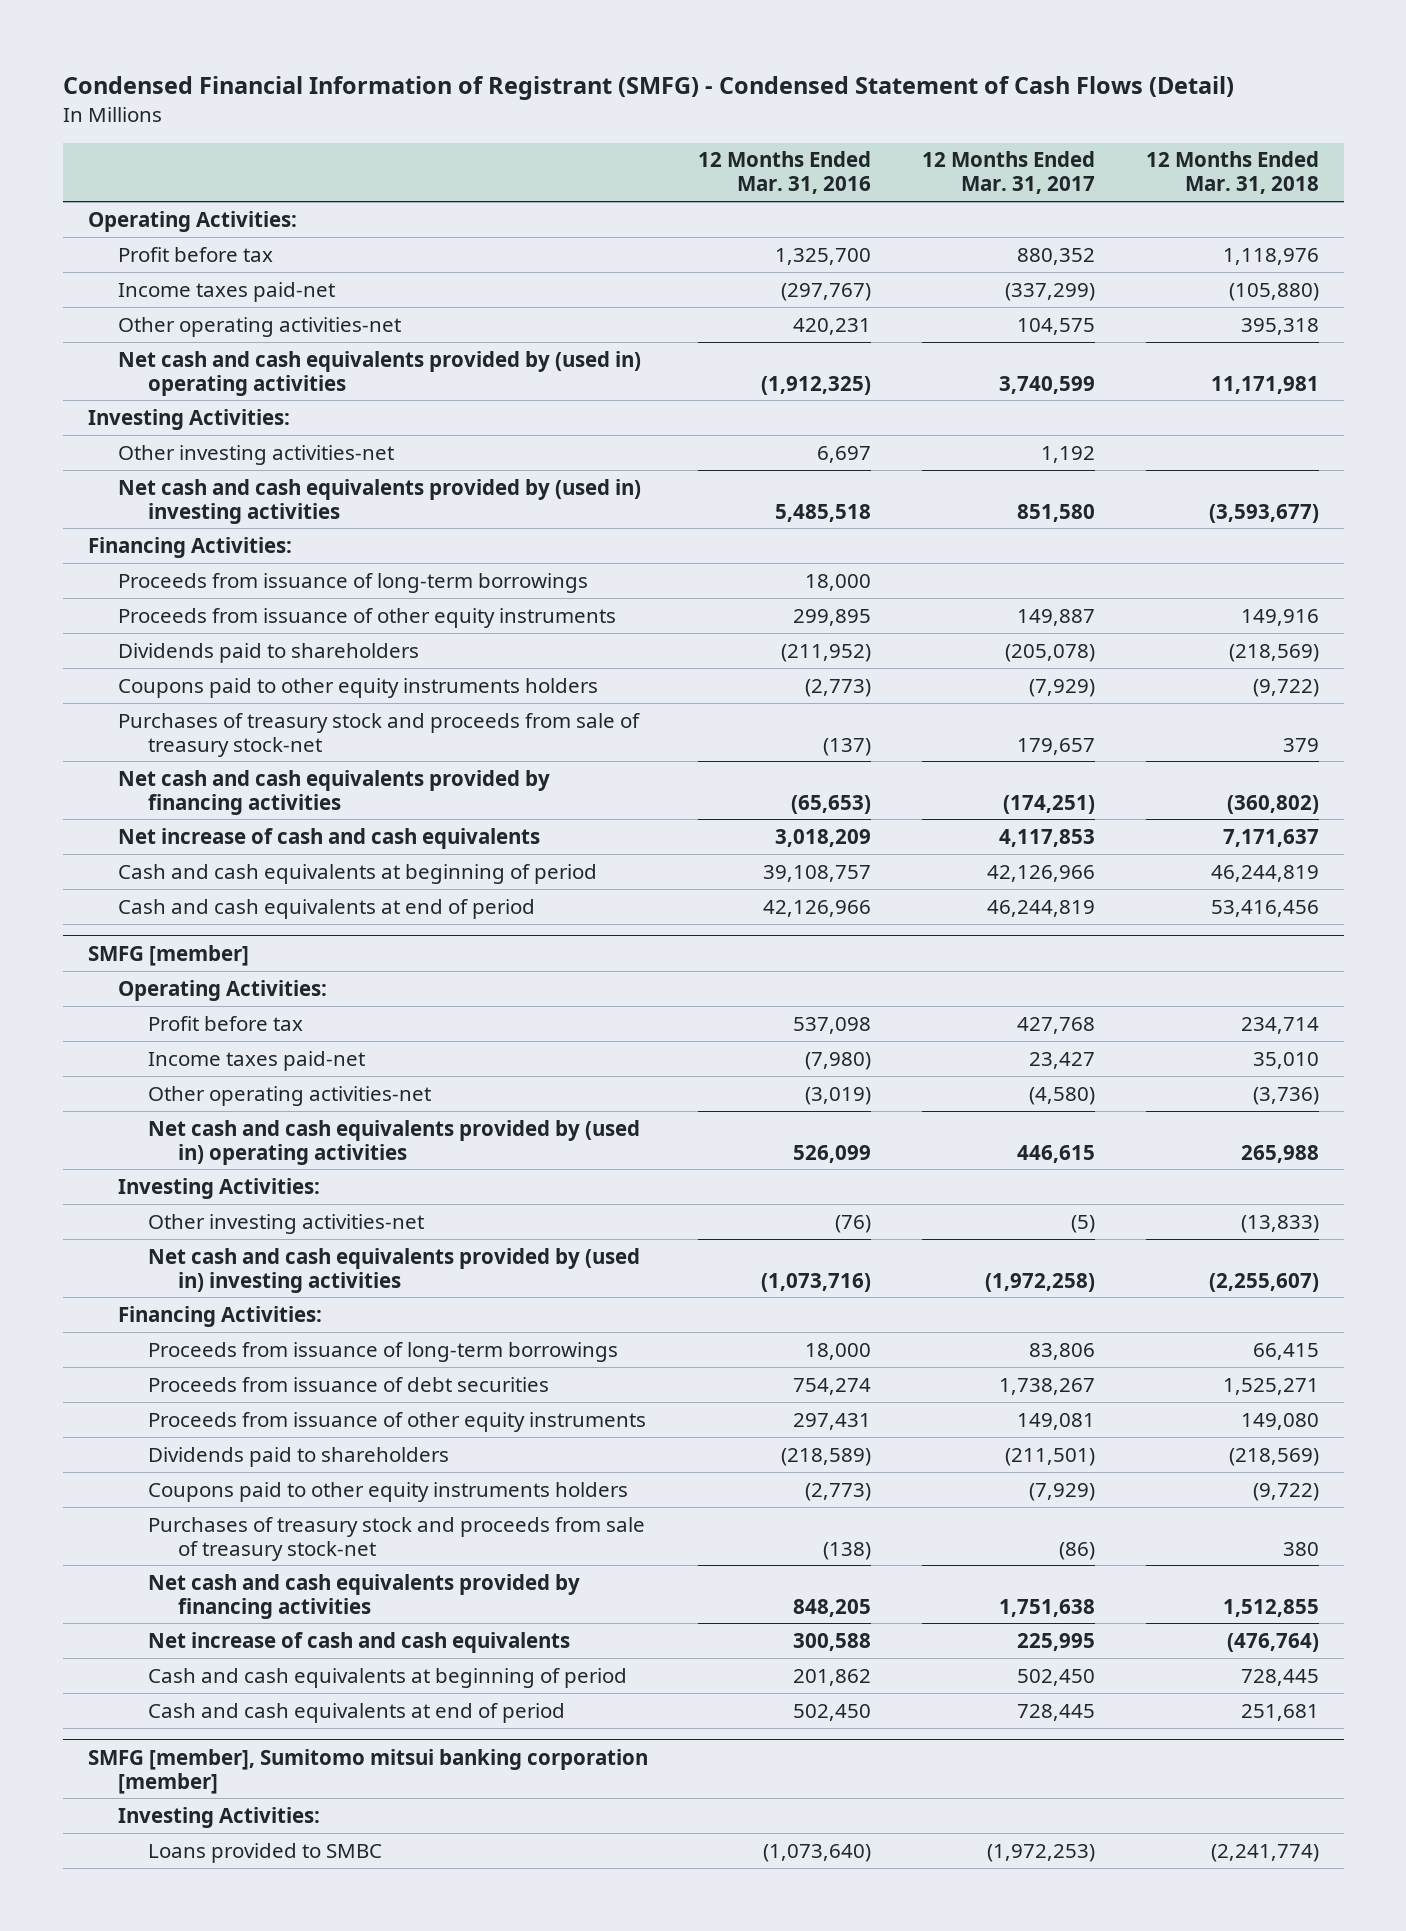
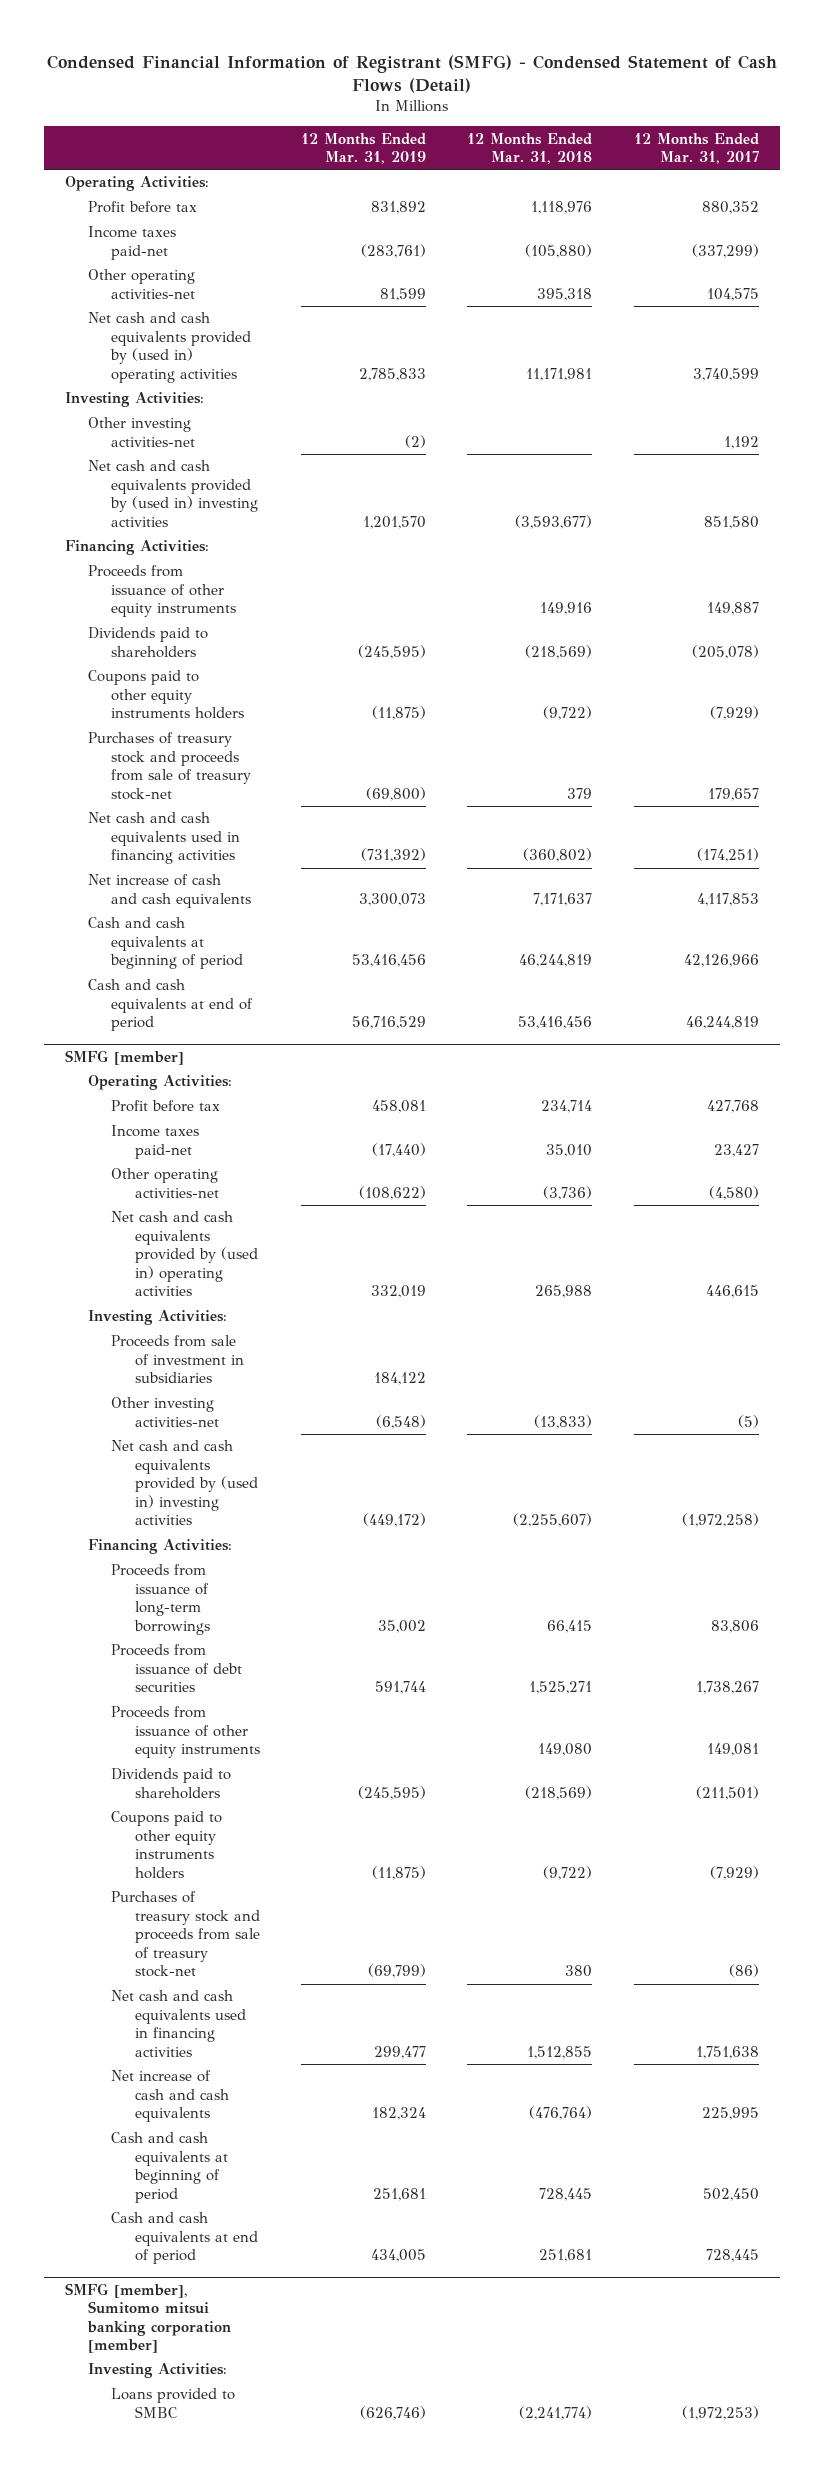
[698,151,872,195] 12 Months Ended Mar. 31, 2016 -> none
none -> [301,132,427,165] 12 Months Ended Mar. 31, 2019
[117,572,588,593] Proceeds from issuance of long-term borrowings -> none
[117,769,550,815] Net cash and cash equivalents provided by financing activities -> [88,812,241,865] Net cash and cash equivalents used in financing activities
none -> [111,1335,244,1384] Proceeds from sale of investment in subsidiaries
[148,1573,581,1619] Net cash and cash equivalents provided by financing activities -> [111,1990,246,2057] Net cash and cash equivalents used in financing activities

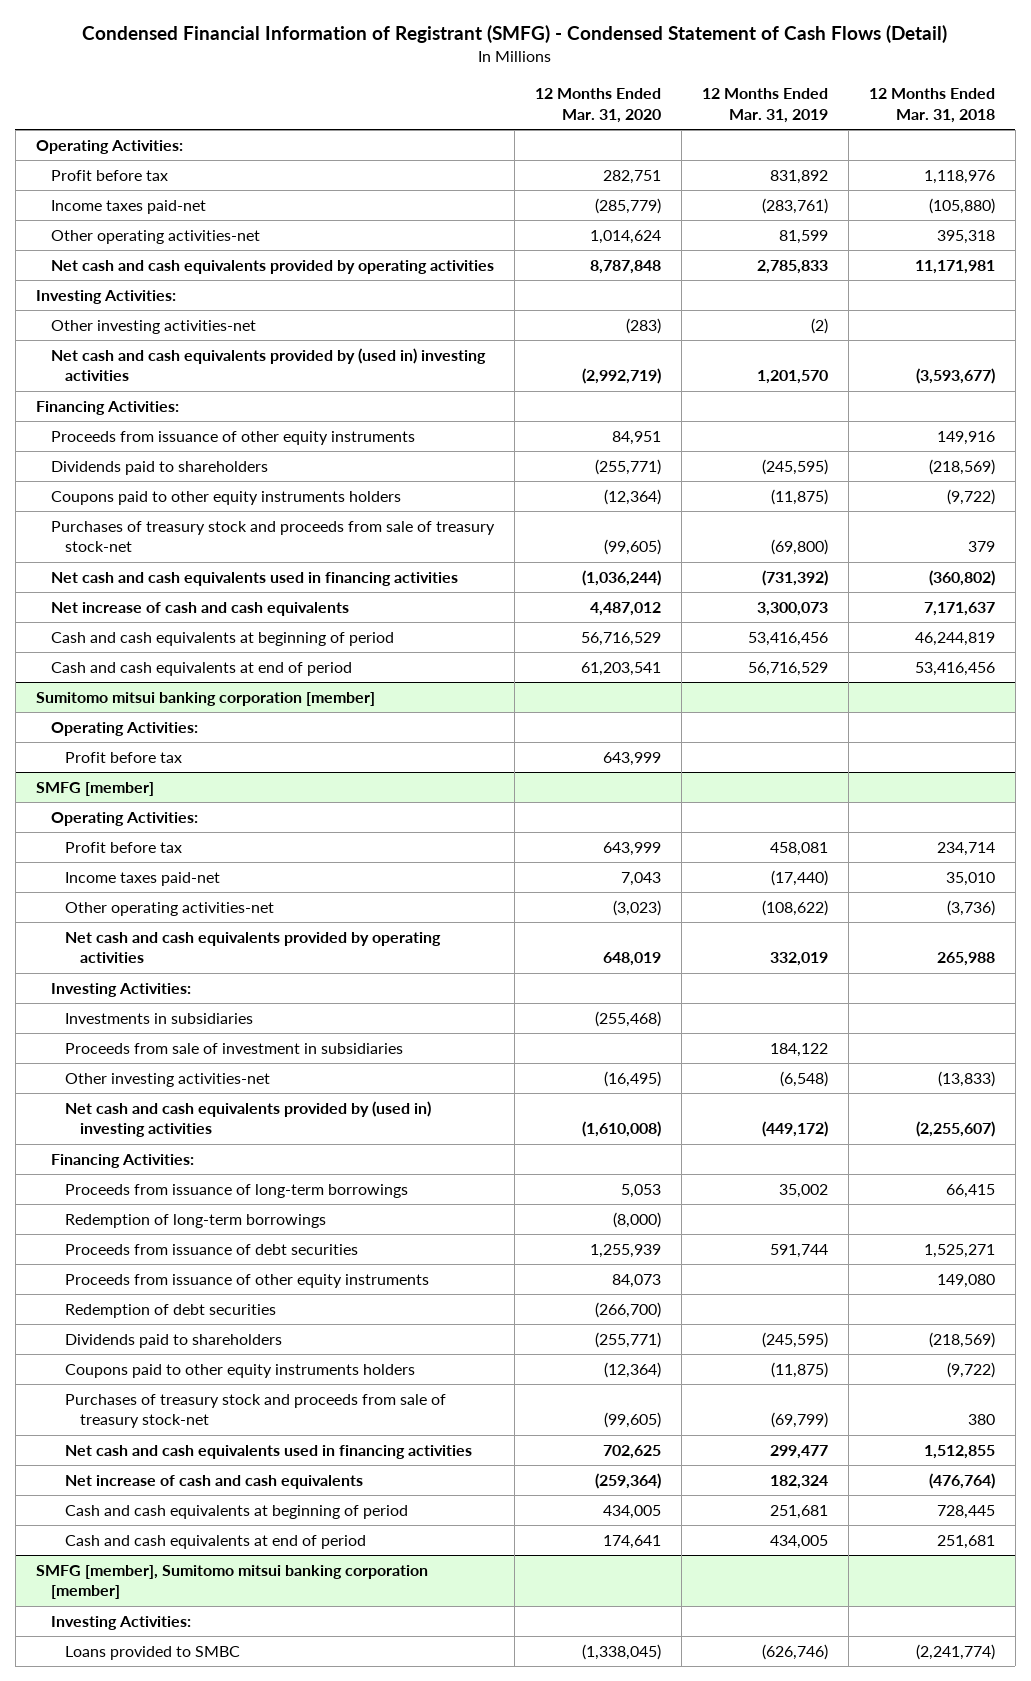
[633,132,759,165] 12 Months Ended Mar. 31, 2017 -> none
none -> [534,88,661,123] 12 Months Ended Mar. 31, 2020
[88,312,252,383] Net cash and cash equivalents provided by (used in) operating activities -> [50,259,494,274] Net cash and cash equivalents provided by operating activities
none -> [35,691,375,706] Sumitomo mitsui banking corporation [member]
none -> [50,721,198,736] Operating Activities:
none -> [65,751,183,763] Profit before tax
[111,1211,258,1297] Net cash and cash equivalents provided by (used in) operating activities -> [65,931,442,964] Net cash and cash equivalents provided by operating activities
none -> [65,1012,254,1024] Investments in subsidiaries
none -> [65,1213,327,1228] Redemption of long-term borrowings
none -> [65,1303,277,1318] Redemption of debt securities

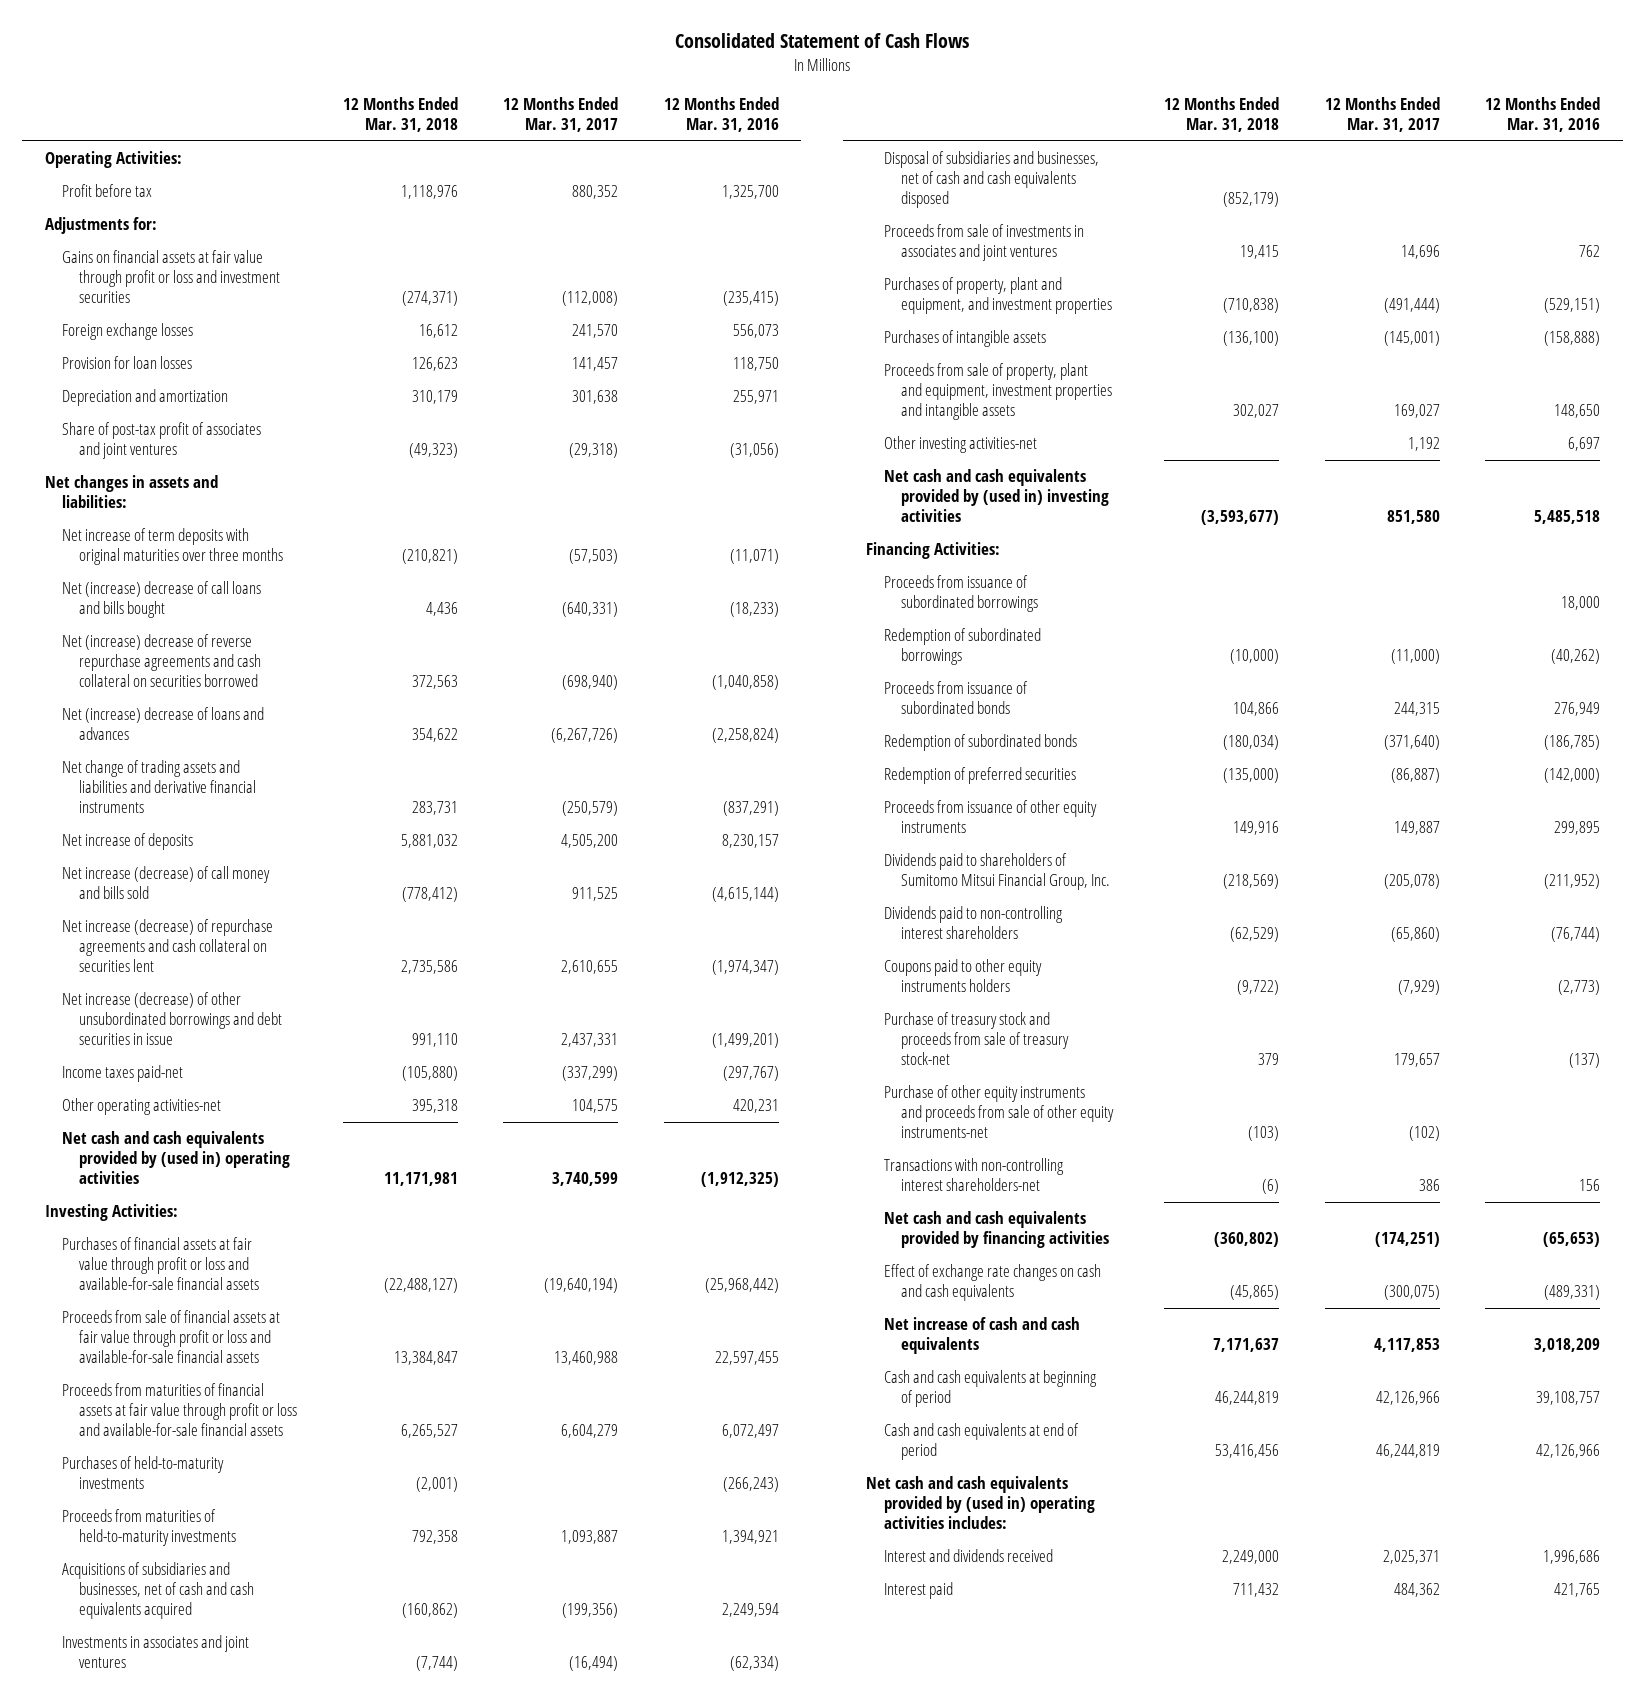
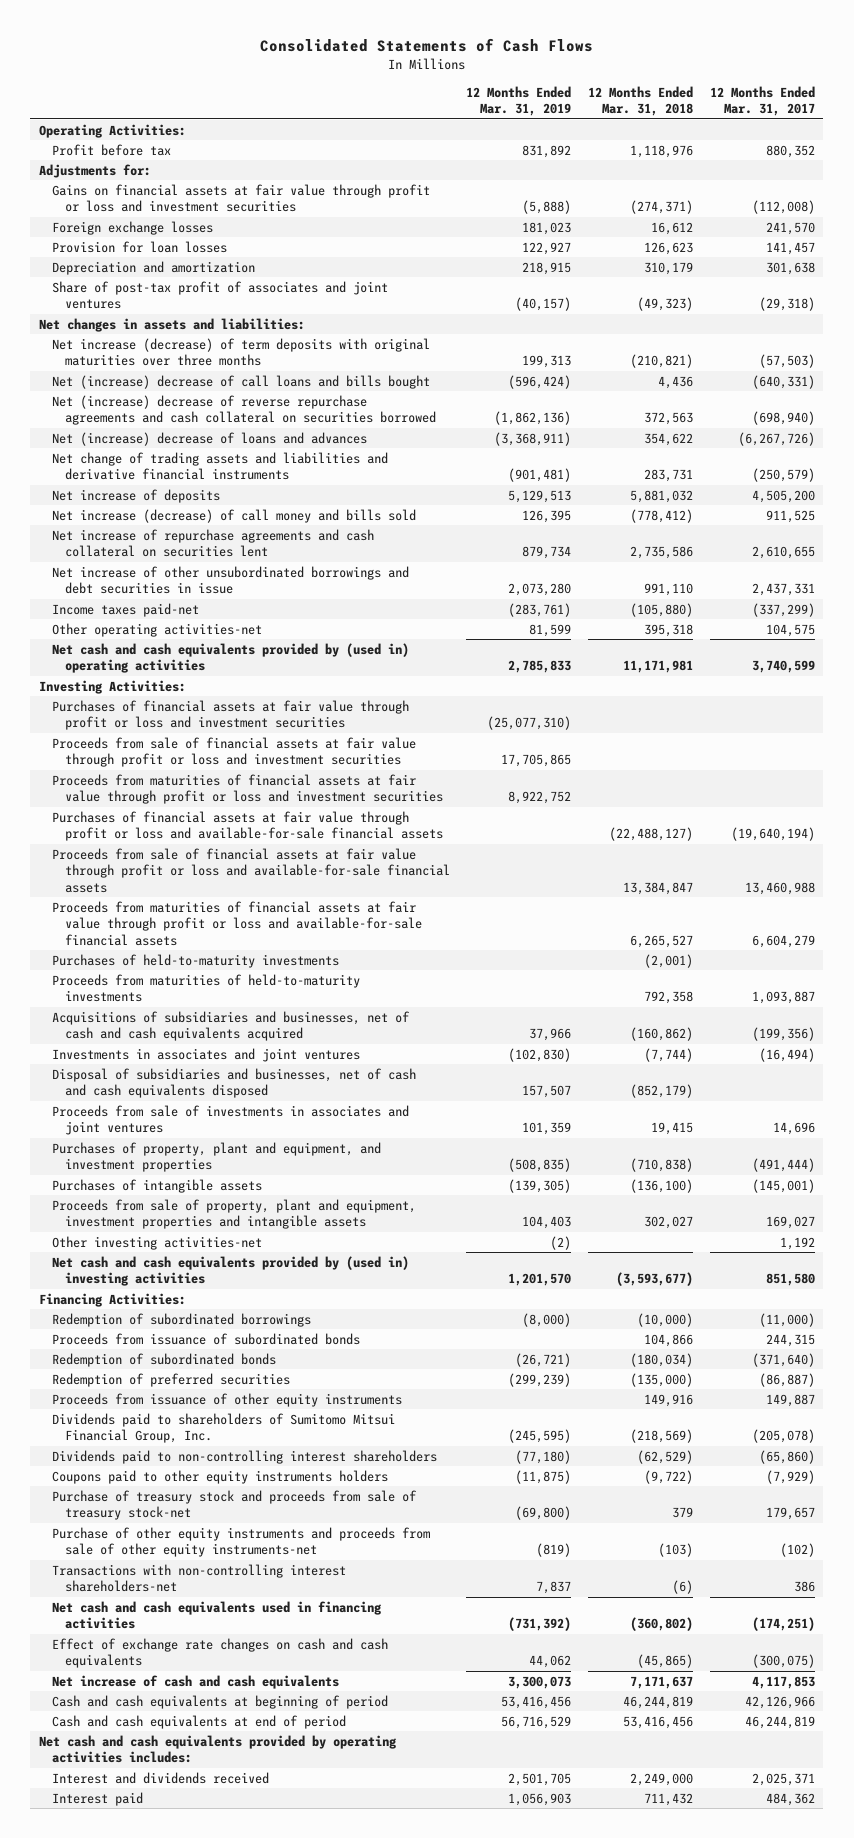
[675,33,970,49] Consolidated Statement of Cash Flows -> [259,37,593,52] Consolidated Statements of Cash Flows
[663,97,779,133] 12 Months Ended Mar. 31, 2016 -> none
none -> [466,85,572,117] 12 Months Ended Mar. 31, 2019
[61,528,284,566] Net increase of term deposits with original maturities over three months -> [51,337,430,367] Net increase (decrease) of term deposits with original maturities over three months
[61,919,273,973] Net increase (decrease) of repurchase agreements and cash collateral on securities lent -> [51,528,374,558] Net increase of repurchase agreements and cash collateral on securities lent
[61,992,283,1046] Net increase (decrease) of other unsubordinated borrowings and debt securities in issue -> [51,565,409,595] Net increase of other unsubordinated borrowings and debt securities in issue
none -> [51,699,409,731] Purchases of financial assets at fair value through profit or loss and investment securities
none -> [51,736,416,768] Proceeds from sale of financial assets at fair value through profit or loss and investment securities
none -> [51,773,443,805] Proceeds from maturities of financial assets at fair value through profit or loss and investment securities
[883,575,1038,613] Proceeds from issuance of subordinated borrowings -> none
[883,1211,1109,1249] Net cash and cash equivalents provided by financing activities -> [51,1600,382,1630] Net cash and cash equivalents used in financing activities
[866,1476,1095,1530] Net cash and cash equivalents provided by (used in) operating activities includes: -> [38,1734,397,1764] Net cash and cash equivalents provided by operating activities includes:

